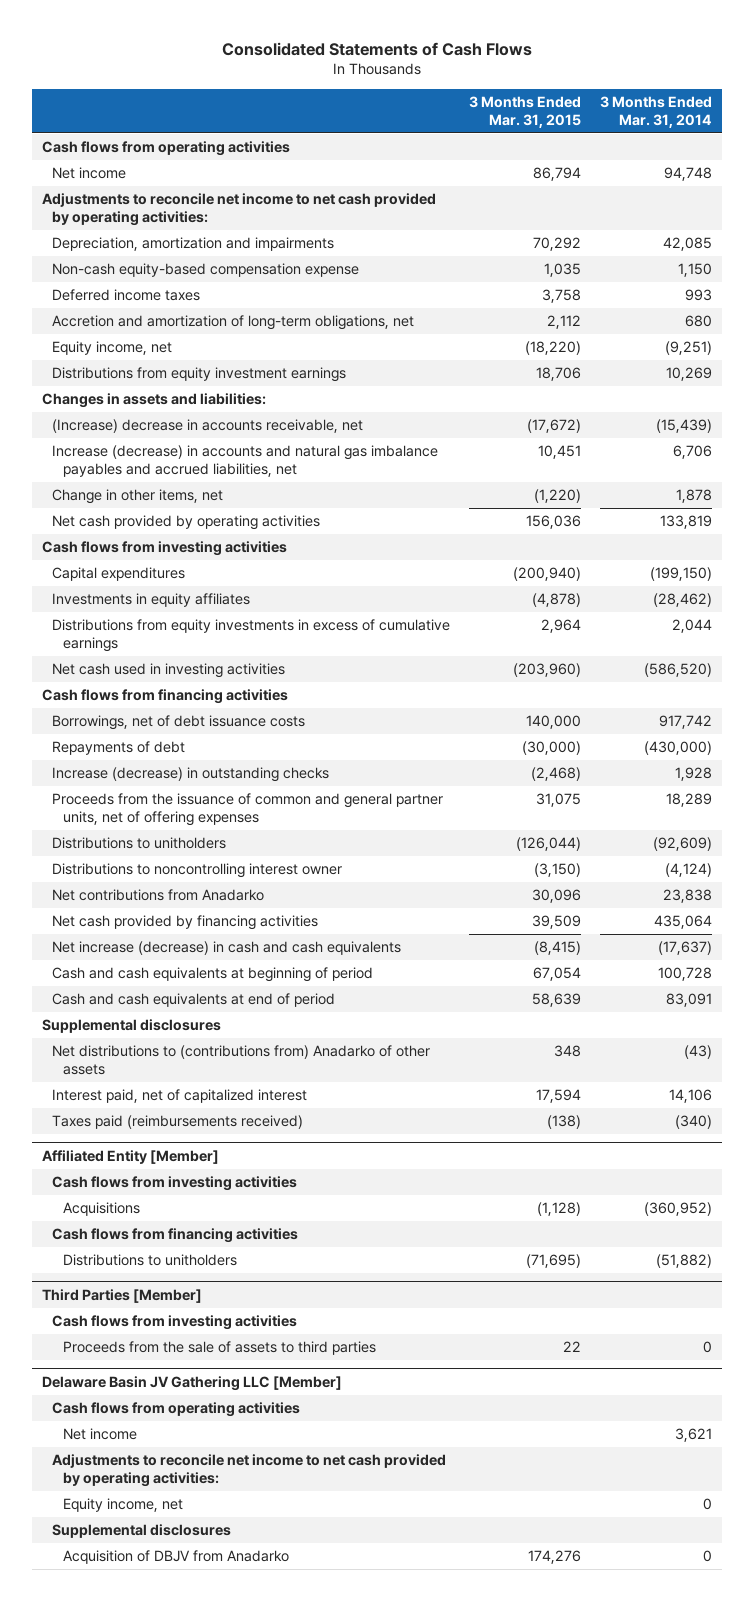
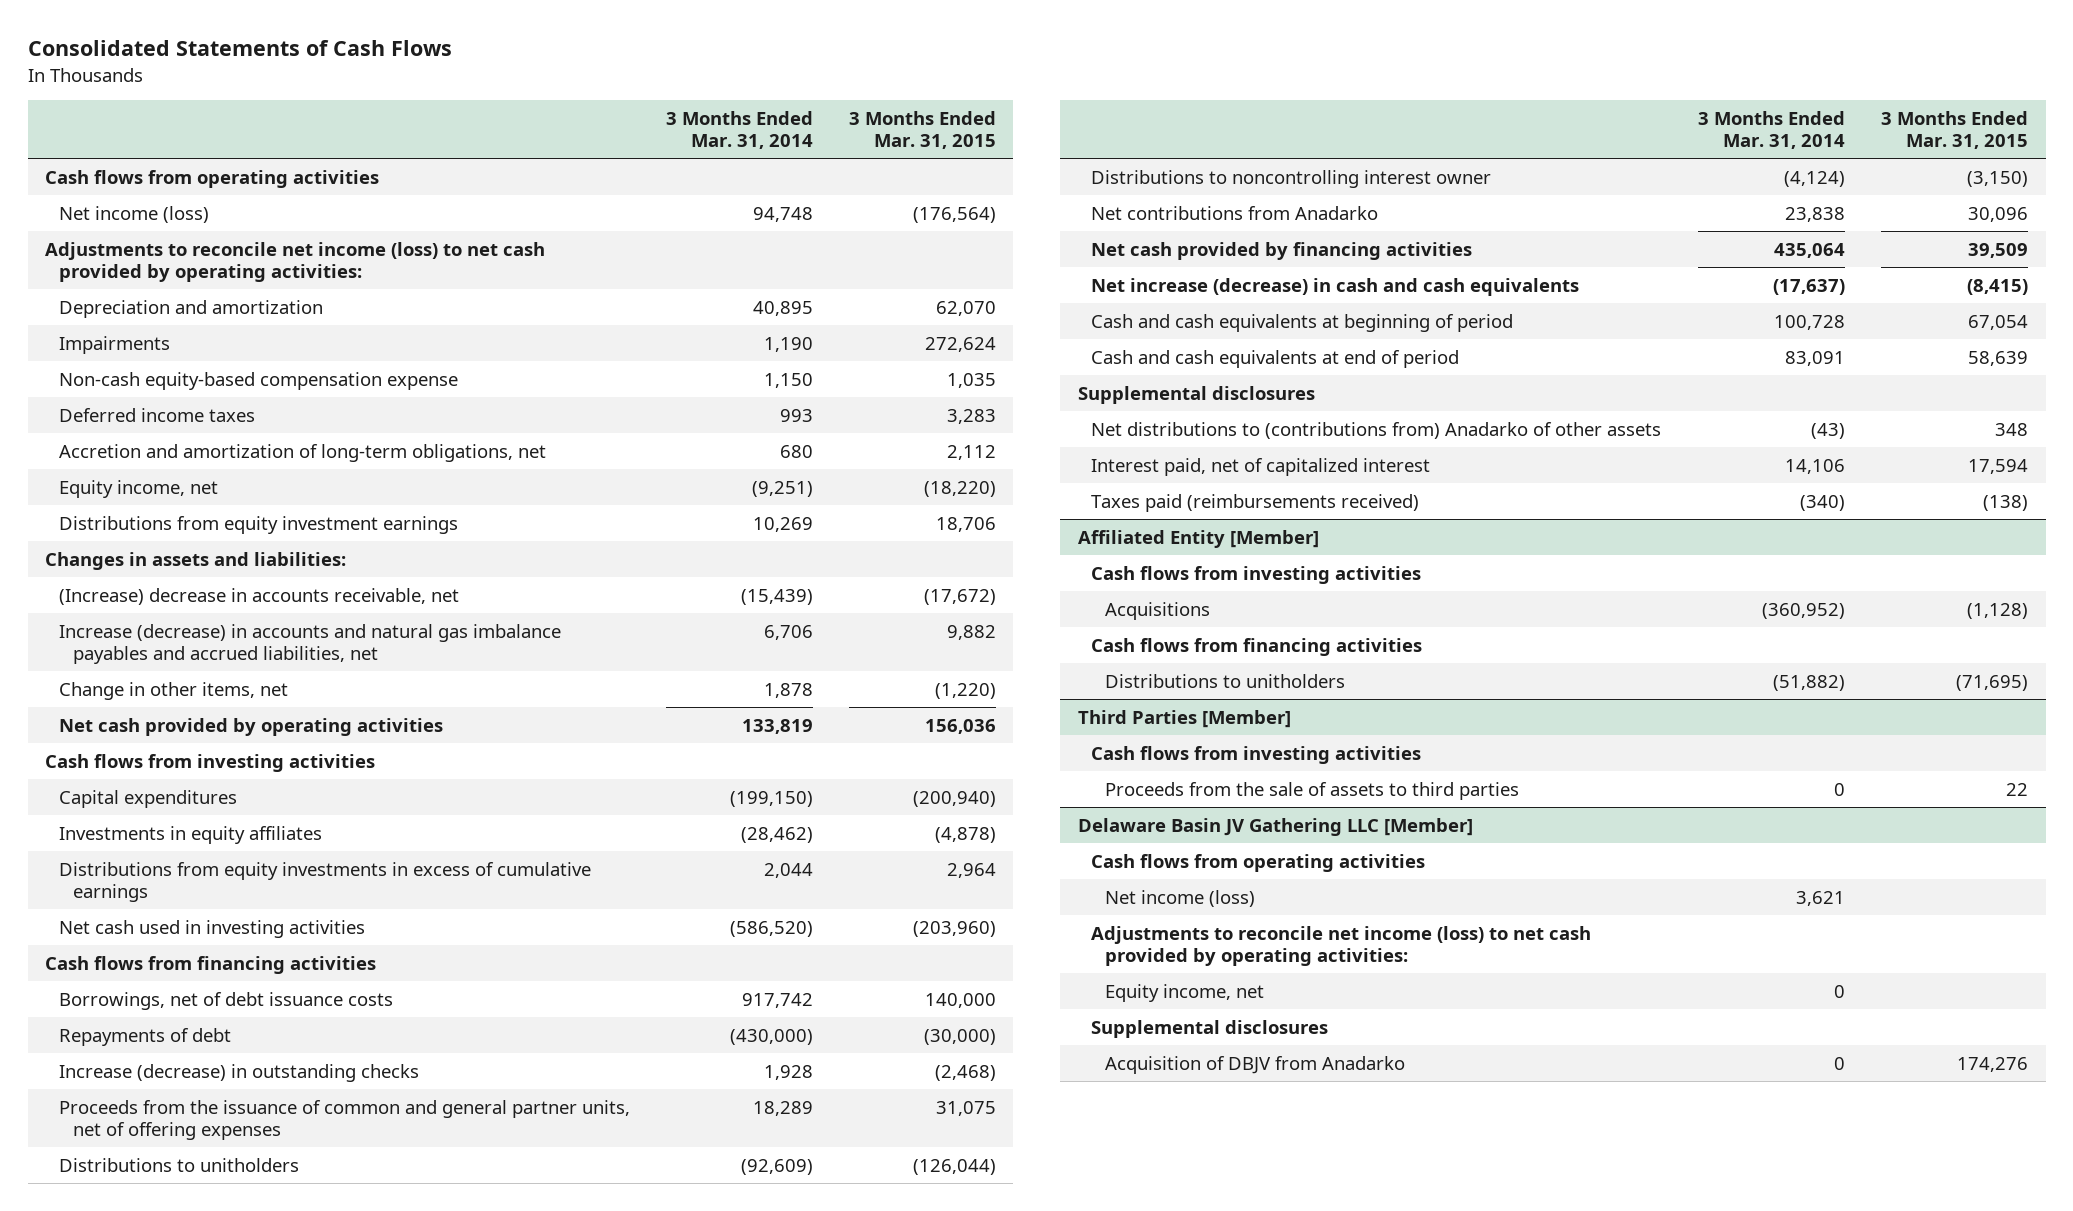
[52,167,127,180] Net income -> [59,205,210,223] Net income (loss)
[533,167,582,182] 86,794 -> [912,206,996,223] (176,564)
[41,193,436,226] Adjustments to reconcile net income to net cash provided by operating activities: -> [45,241,546,282] Adjustments to reconcile net income (loss) to net cash provided by operating activities:
[52,237,335,252] Depreciation, amortization and impairments -> [59,299,324,318] Depreciation and amortization
[533,237,582,252] 70,292 -> [935,300,996,316] 62,070
[663,237,713,252] 42,085 -> [752,300,813,316] 40,895
none -> [59,335,171,354] Impairments
[542,289,582,304] 3,758 -> [946,408,996,424] 3,283
[538,445,582,460] 10,451 -> [946,624,996,640] 9,882
[63,1428,138,1441] Net income -> [1105,889,1256,907] Net income (loss)
[52,1454,447,1487] Adjustments to reconcile net income to net cash provided by operating activities: -> [1091,925,1592,966] Adjustments to reconcile net income (loss) to net cash provided by operating activities:

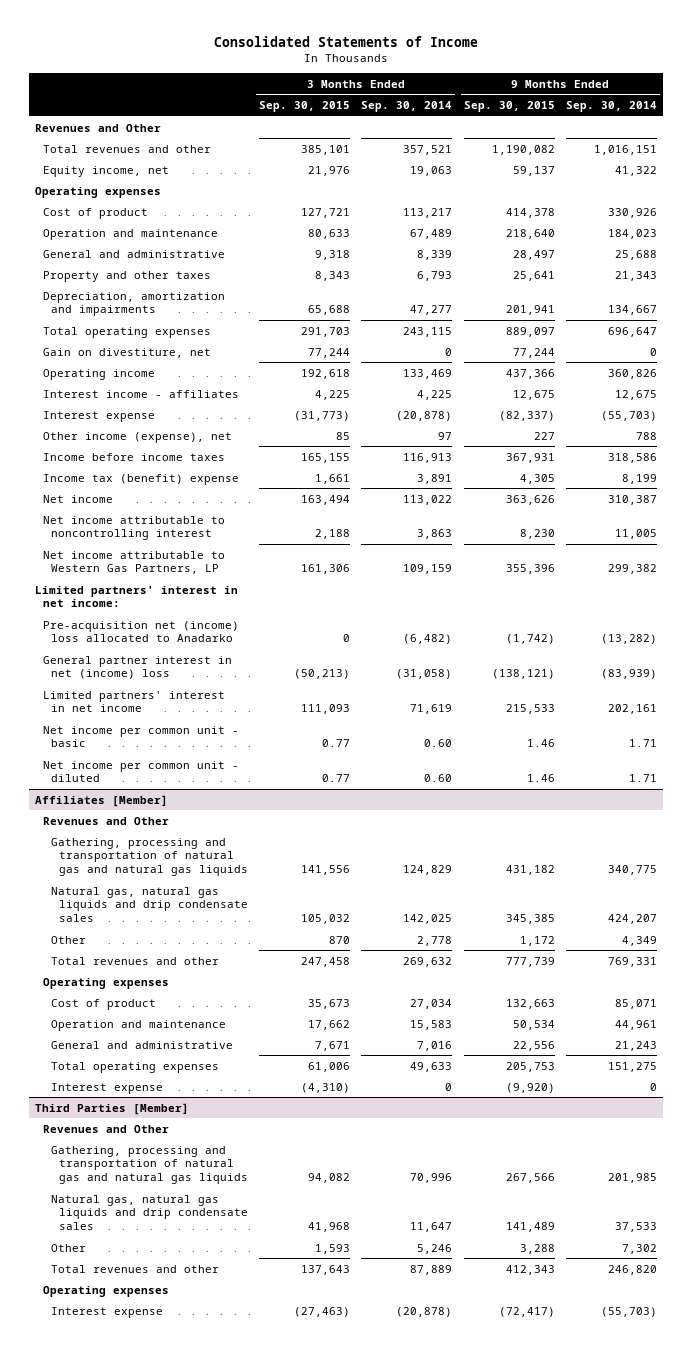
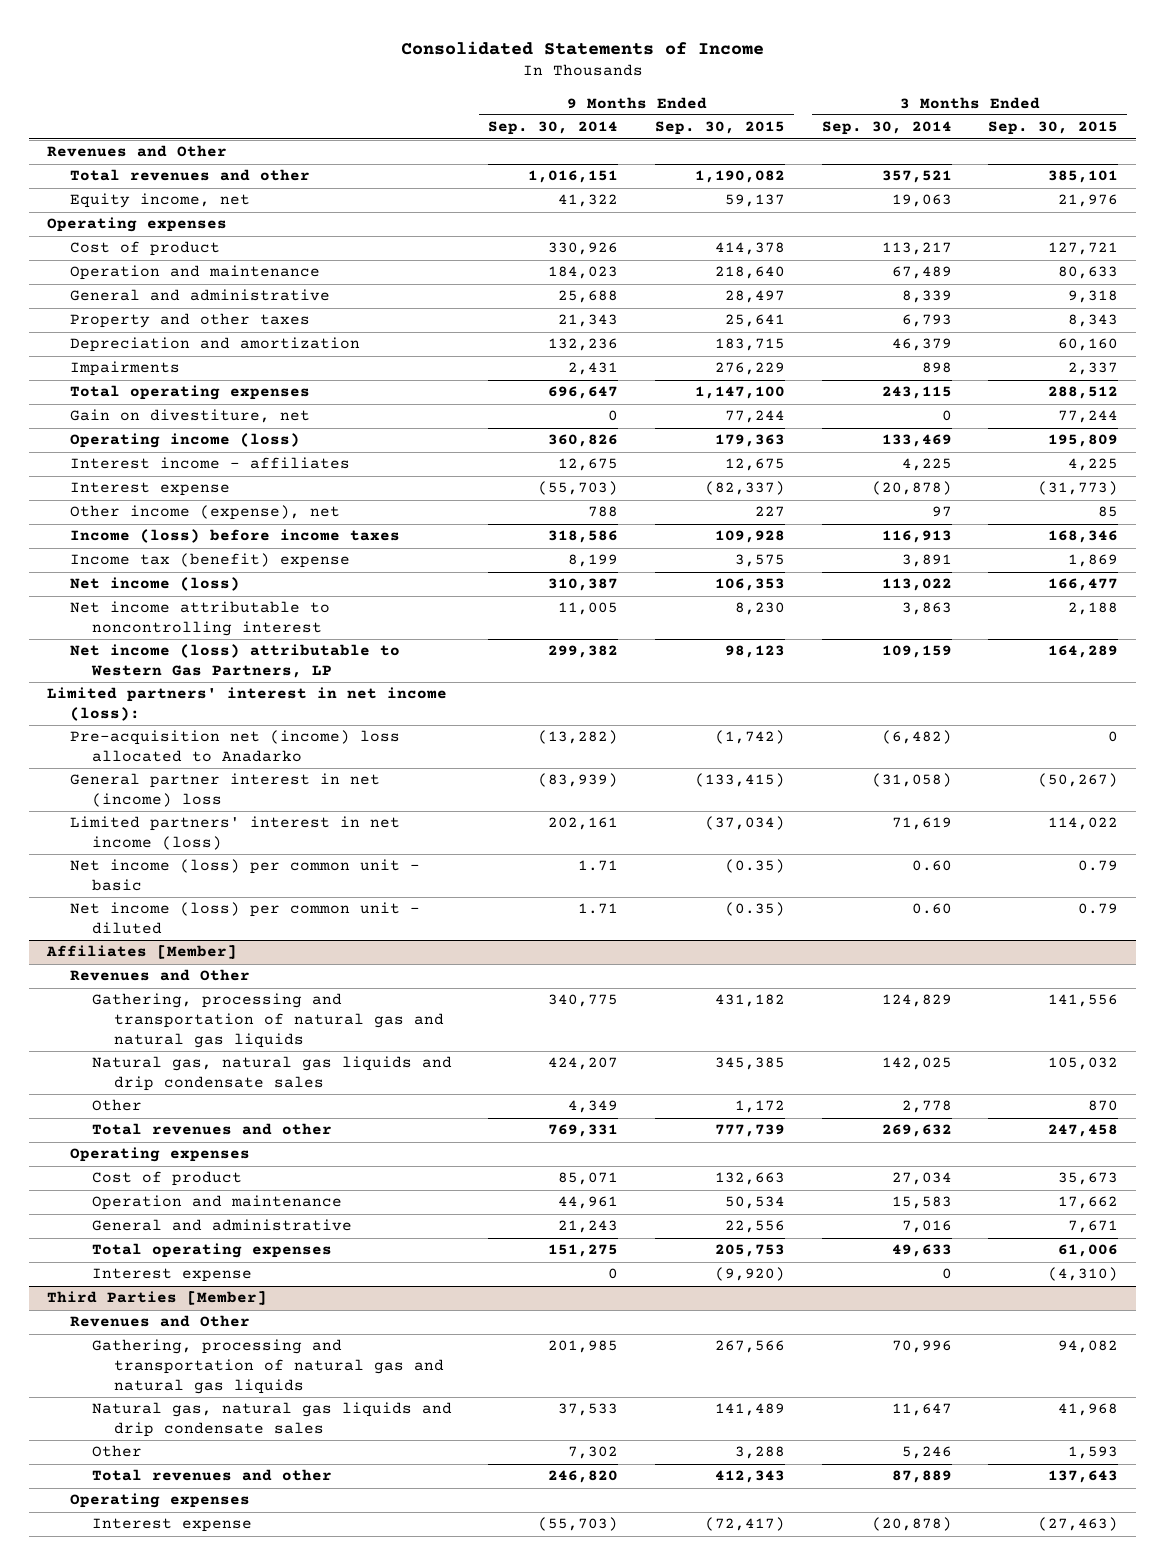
[42,291,225,317] Depreciation, amortization and impairments -> [69,337,360,353] Depreciation and amortization
[307,305,350,316] 65,688 -> [1058,338,1119,352] 60,160
[410,305,453,316] 47,277 -> [891,338,952,352] 46,379
[505,305,555,316] 201,941 -> [714,338,785,352] 183,715
[608,305,658,316] 134,667 -> [548,338,619,352] 132,236
none -> [69,361,180,377] Impairments
[300,326,350,337] 291,703 -> [1048,386,1119,400] 288,512
[505,326,555,337] 889,097 -> [694,386,785,400] 1,147,100
[42,368,155,380] Operating income -> [69,433,300,449] Operating income (loss)
[300,368,350,379] 192,618 -> [1048,434,1119,448] 195,809
[505,368,555,379] 437,366 -> [714,434,785,448] 179,363
[42,452,225,461] Income before income taxes -> [69,529,400,544] Income (loss) before income taxes
[300,452,350,463] 165,155 -> [1048,530,1119,544] 168,346
[505,452,555,463] 367,931 -> [714,530,785,544] 109,928
[314,473,350,484] 1,661 -> [1068,554,1119,568] 1,869
[519,473,555,484] 4,305 -> [734,554,785,568] 3,575
[42,494,113,503] Net income -> [69,577,240,592] Net income (loss)
[300,494,350,505] 163,494 -> [1048,578,1119,592] 166,477
[505,494,555,505] 363,626 -> [714,578,785,592] 106,353
[42,550,225,575] Net income attributable to Western Gas Partners, LP -> [69,644,400,679] Net income (loss) attributable to Western Gas Partners, LP
[300,564,350,575] 161,306 -> [1048,645,1119,659] 164,289
[505,564,555,575] 355,396 -> [724,645,785,659] 98,123
[35,585,239,608] Limited partners' interest in net income: -> [47,687,448,722] Limited partners' interest in net income (loss):
[293,669,350,680] (50,213) -> [1038,773,1119,788] (50,267)
[491,669,555,680] (138,121) -> [694,773,785,788] (133,415)
[42,690,225,713] Limited partners' interest in net income -> [69,816,400,851] Limited partners' interest in net income (loss)
[300,704,350,715] 111,093 -> [1048,817,1119,831] 114,022
[505,704,555,715] 215,533 -> [704,816,785,831] (37,034)
[42,725,239,748] Net income per common unit - basic -> [69,859,420,892] Net income (loss) per common unit - basic
[321,739,350,748] 0.77 -> [1078,860,1119,872] 0.79
[526,739,555,748] 1.46 -> [724,859,785,874] (0.35)
[42,760,239,783] Net income per common unit - diluted -> [69,902,420,935] Net income (loss) per common unit - diluted
[321,774,350,783] 0.77 -> [1078,903,1119,915] 0.79
[526,774,555,783] 1.46 -> [724,902,785,917] (0.35)

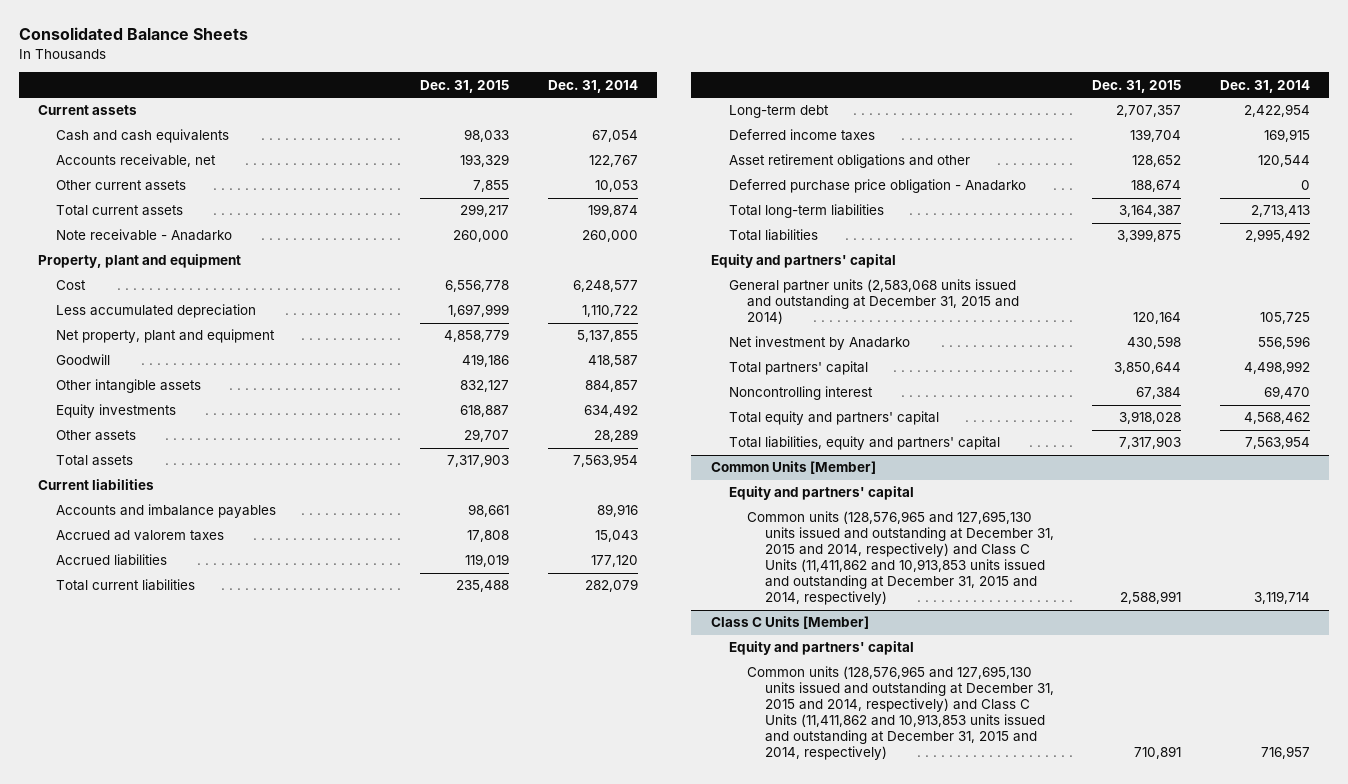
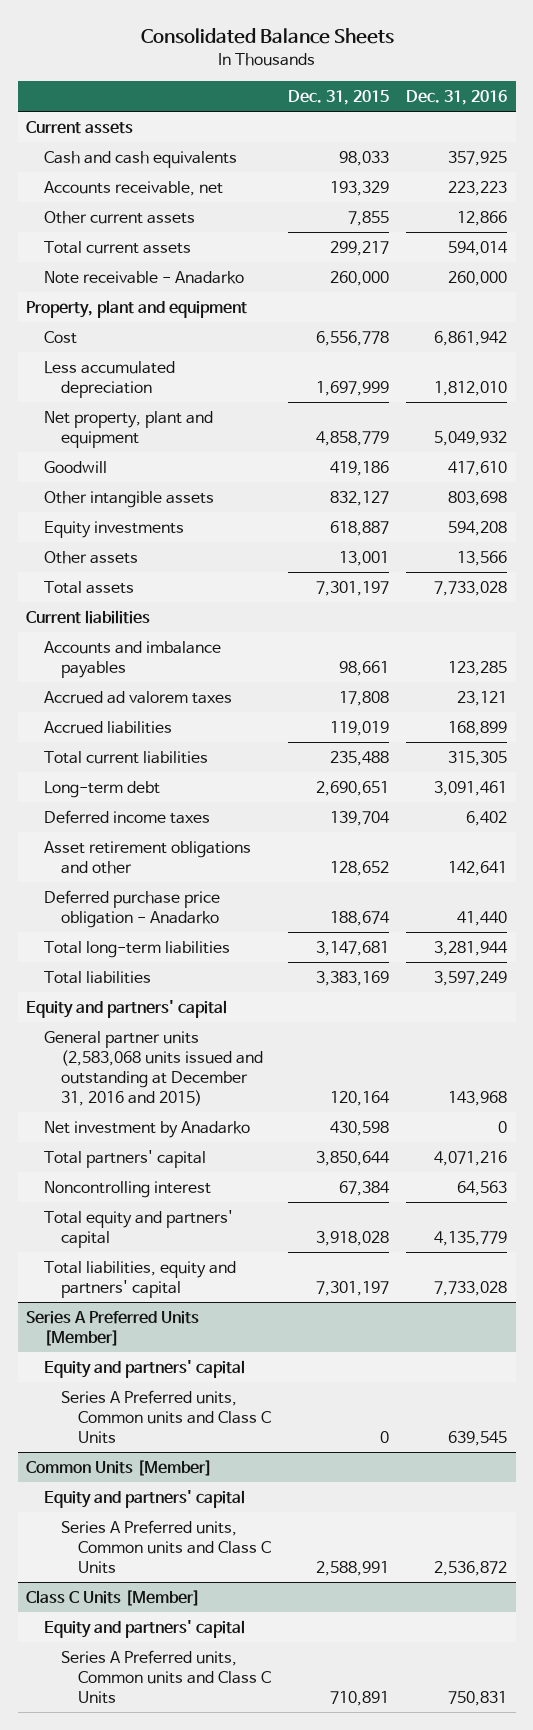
[547,79,638,93] Dec. 31, 2014 -> none
none -> [406,89,508,105] Dec. 31, 2016
[463,429,509,443] 29,707 -> [339,550,390,566] 13,001
[446,454,509,468] 7,317,903 -> [316,580,390,596] 7,301,197
[1116,105,1182,118] 2,707,357 -> [316,780,390,796] 2,690,651
[1119,205,1182,218] 3,164,387 -> [316,940,390,956] 3,147,681
[1117,229,1182,243] 3,399,875 -> [316,970,390,986] 3,383,169
[728,279,1019,325] General partner units (2,583,068 units issued and outstanding at December 31, 2015 and 2014) -> [43,1030,263,1106] General partner units (2,583,068 units issued and outstanding at December 31, 2016 and 2015)
[1119,436,1182,450] 7,317,903 -> [316,1280,390,1296] 7,301,197
none -> [26,1310,200,1346] Series A Preferred Units [Member]
none -> [43,1359,245,1378] Equity and partners' capital
none -> [60,1389,272,1444] Series A Preferred units, Common units and Class C Units
[746,511,1054,606] Common units (128,576,965 and 127,695,130 units issued and outstanding at December 31, 2015 and 2014, respectively) and Class C Units (11,411,862 and 10,913,853 units issued and outstanding at December 31, 2015 and 2014, respectively) -> [60,1519,272,1574] Series A Preferred units, Common units and Class C Units
[746,666,1054,761] Common units (128,576,965 and 127,695,130 units issued and outstanding at December 31, 2015 and 2014, respectively) and Class C Units (11,411,862 and 10,913,853 units issued and outstanding at December 31, 2015 and 2014, respectively) -> [60,1649,272,1704] Series A Preferred units, Common units and Class C Units

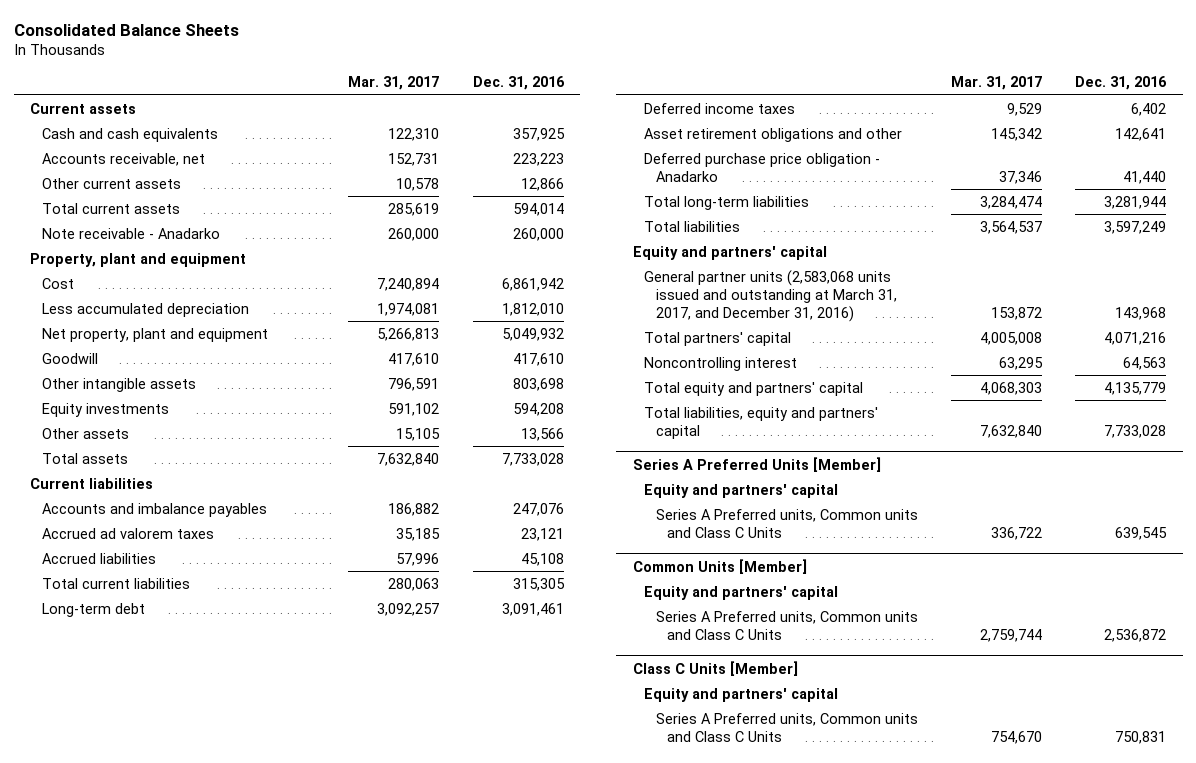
[288,89,390,105] Dec. 31, 2015 -> none
none -> [348,76,440,91] Mar. 31, 2017
[448,660,508,676] 123,285 -> [512,502,564,516] 247,076
[448,720,508,736] 168,899 -> [520,552,564,566] 45,108
[43,1120,250,1138] Net investment by Anadarko -> none
[43,1030,263,1106] General partner units (2,583,068 units issued and outstanding at December 31, 2016 and 2015) -> [644,269,897,322] General partner units (2,583,068 units issued and outstanding at March 31, 2017, and December 31, 2016)

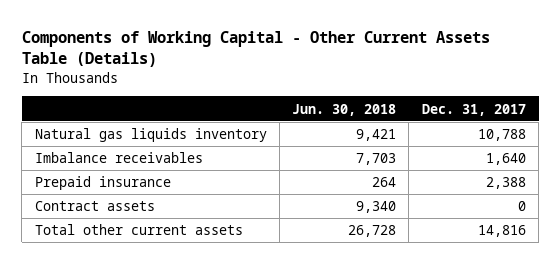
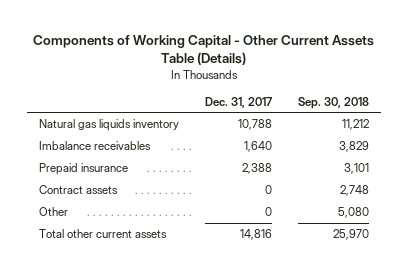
[292,103,397,116] Jun. 30, 2018 -> none
none -> [297,96,369,109] Sep. 30, 2018
none -> [39,207,69,217] Other

